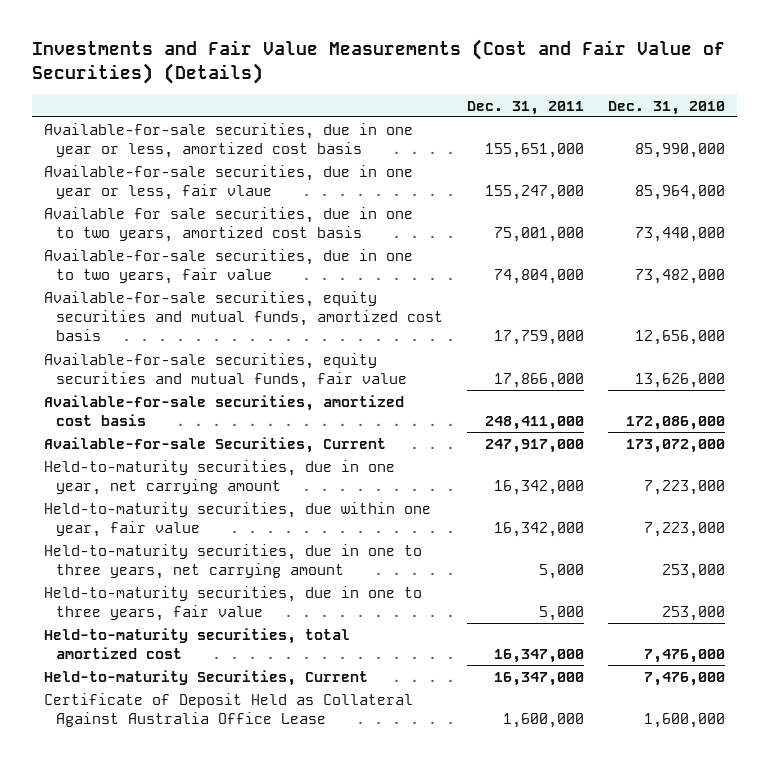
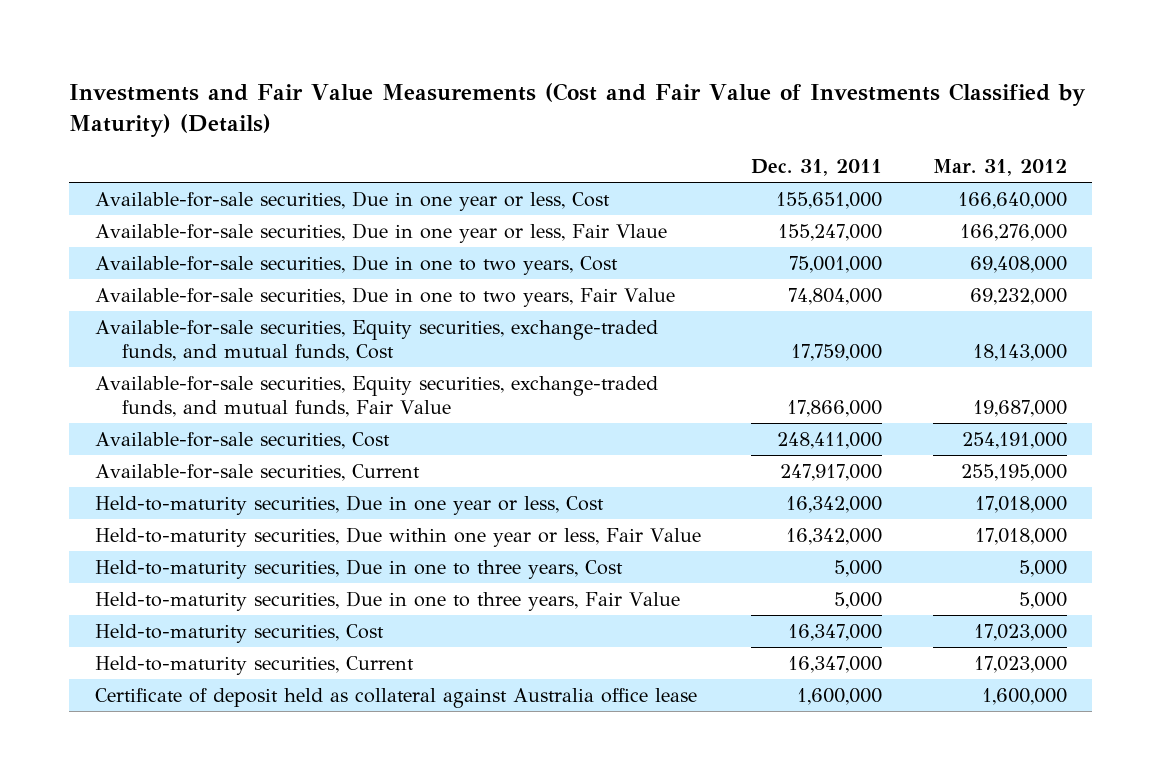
[32,39,726,84] Investments and Fair Value Measurements (Cost and Fair Value of Securities) (Details) -> [69,83,1087,137] Investments and Fair Value Measurements (Cost and Fair Value of Investments Classified by Maturity) (Details)
[608,100,726,115] Dec. 31, 2010 -> none
none -> [932,159,1067,177] Mar. 31, 2012
[44,122,414,159] Available-for-sale securities, due in one year or less, amortized cost basis -> [94,190,610,211] Available-for-sale securities, Due in one year or less, Cost
[44,164,414,201] Available-for-sale securities, due in one year or less, fair vlaue -> [94,222,667,243] Available-for-sale securities, Due in one year or less, Fair Vlaue
[44,206,414,243] Available for sale securities, due in one to two years, amortized cost basis -> [94,254,618,275] Available-for-sale securities, Due in one to two years, Cost
[44,248,414,285] Available-for-sale securities, due in one to two years, fair value -> [94,286,675,307] Available-for-sale securities, Due in one to two years, Fair Value
[44,290,444,342] Available-for-sale securities, equity securities and mutual funds, amortized cost basis -> [94,319,658,361] Available-for-sale securities, Equity securities, exchange-traded funds, and mutual funds, Cost
[44,352,408,389] Available-for-sale securities, equity securities and mutual funds, fair value -> [94,375,658,417] Available-for-sale securities, Equity securities, exchange-traded funds, and mutual funds, Fair Value
[44,394,405,427] Available-for-sale securities, amortized cost basis -> [94,431,390,449] Available-for-sale securities, Cost
[44,436,387,453] Available-for-sale Securities, Current -> [94,463,420,481] Available-for-sale securities, Current
[44,459,396,496] Held-to-maturity securities, due in one year, net carrying amount -> [94,494,604,515] Held-to-maturity securities, Due in one year or less, Cost
[44,501,432,538] Held-to-maturity securities, due within one year, fair value -> [94,526,701,547] Held-to-maturity securities, Due within one year or less, Fair Value
[44,543,423,580] Held-to-maturity securities, due in one to three years, net carrying amount -> [94,558,623,579] Held-to-maturity securities, Due in one to three years, Cost
[44,585,423,622] Held-to-maturity securities, due in one to three years, fair value -> [94,590,680,611] Held-to-maturity securities, Due in one to three years, Fair Value
[44,627,351,660] Held-to-maturity securities, total amortized cost -> [94,623,384,643] Held-to-maturity securities, Cost
[44,669,369,686] Held-to-maturity Securities, Current -> [94,655,414,675] Held-to-maturity securities, Current
[44,692,414,728] Certificate of Deposit Held as Collateral Against Australia Office Lease -> [94,687,697,708] Certificate of deposit held as collateral against Australia office lease

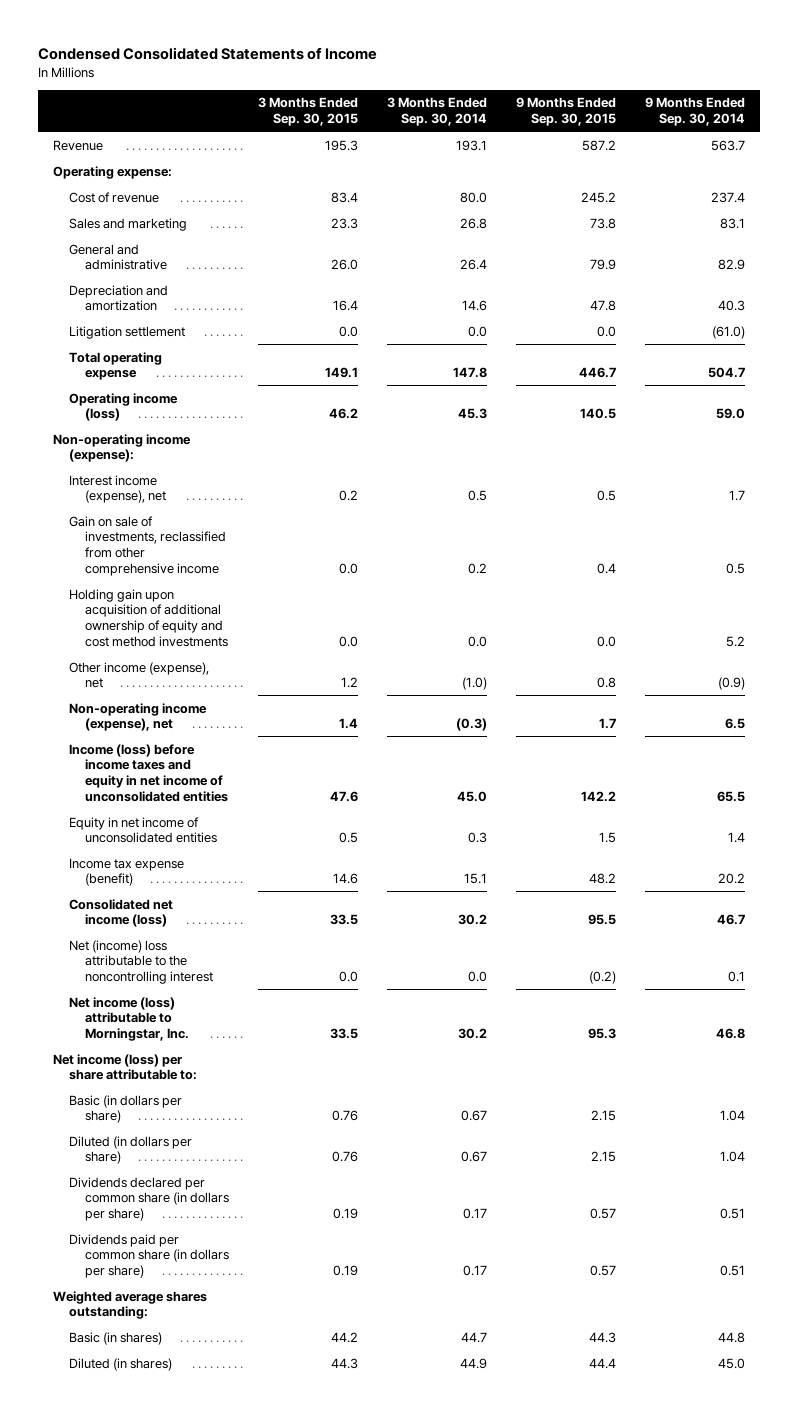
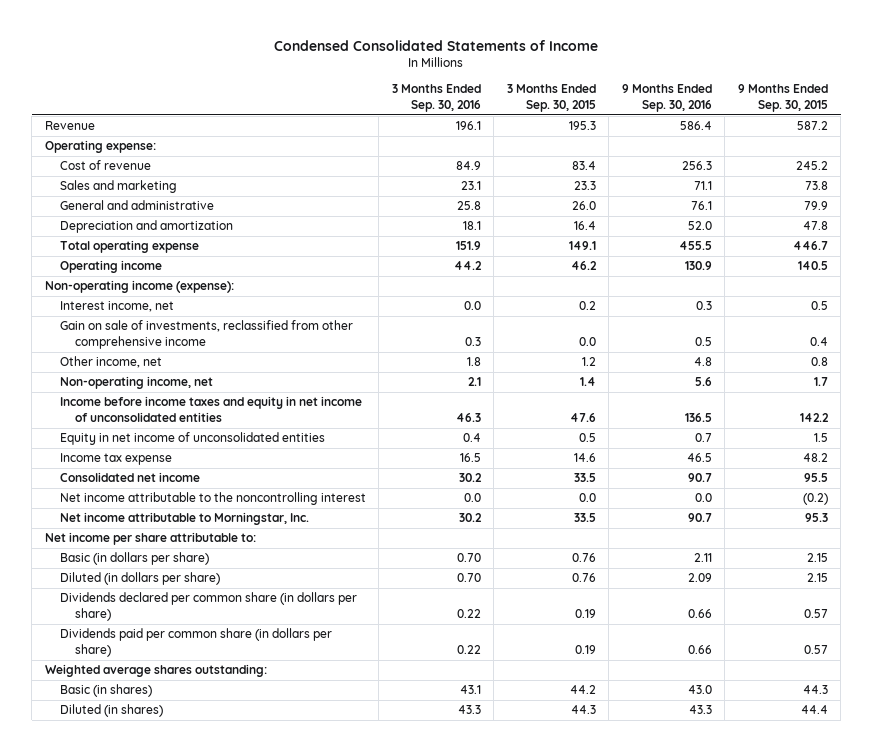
[386,97,487,127] 3 Months Ended Sep. 30, 2014 -> none
[645,97,746,127] 9 Months Ended Sep. 30, 2014 -> none
none -> [391,84,481,113] 3 Months Ended Sep. 30, 2016
none -> [621,84,712,113] 9 Months Ended Sep. 30, 2016
[68,325,185,339] Litigation settlement -> none
[68,392,178,422] Operating income (loss) -> [59,260,162,274] Operating income
[68,474,166,504] Interest income (expense), net -> [59,301,174,313] Interest income, net
[68,588,228,647] Holding gain upon acquisition of additional ownership of equity and cost method investments -> none
[68,661,209,689] Other income (expense), net -> [59,356,162,369] Other income, net
[68,702,207,732] Non-operating income (expense), net -> [59,376,213,390] Non-operating income, net
[68,743,228,802] Income (loss) before income taxes and equity in net income of unconsolidated entities -> [59,396,362,423] Income before income taxes and equity in net income of unconsolidated entities
[68,857,184,887] Income tax expense (benefit) -> [59,453,172,466] Income tax expense
[68,898,173,928] Consolidated net income (loss) -> [59,472,200,483] Consolidated net income
[68,939,213,984] Net (income) loss attributable to the noncontrolling interest -> [59,492,366,506] Net income attributable to the noncontrolling interest
[68,996,189,1041] Net income (loss) attributable to Morningstar, Inc. -> [59,512,309,526] Net income attributable to Morningstar, Inc.
[52,1053,197,1081] Net income (loss) per share attributable to: -> [44,532,256,546] Net income per share attributable to:

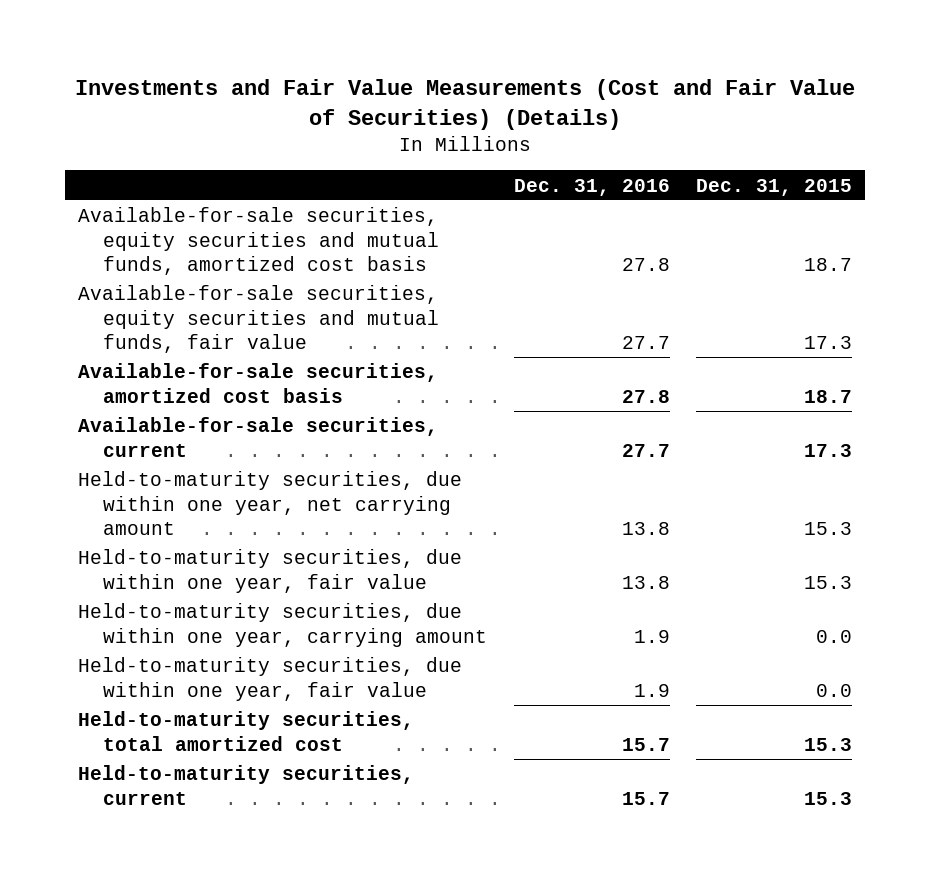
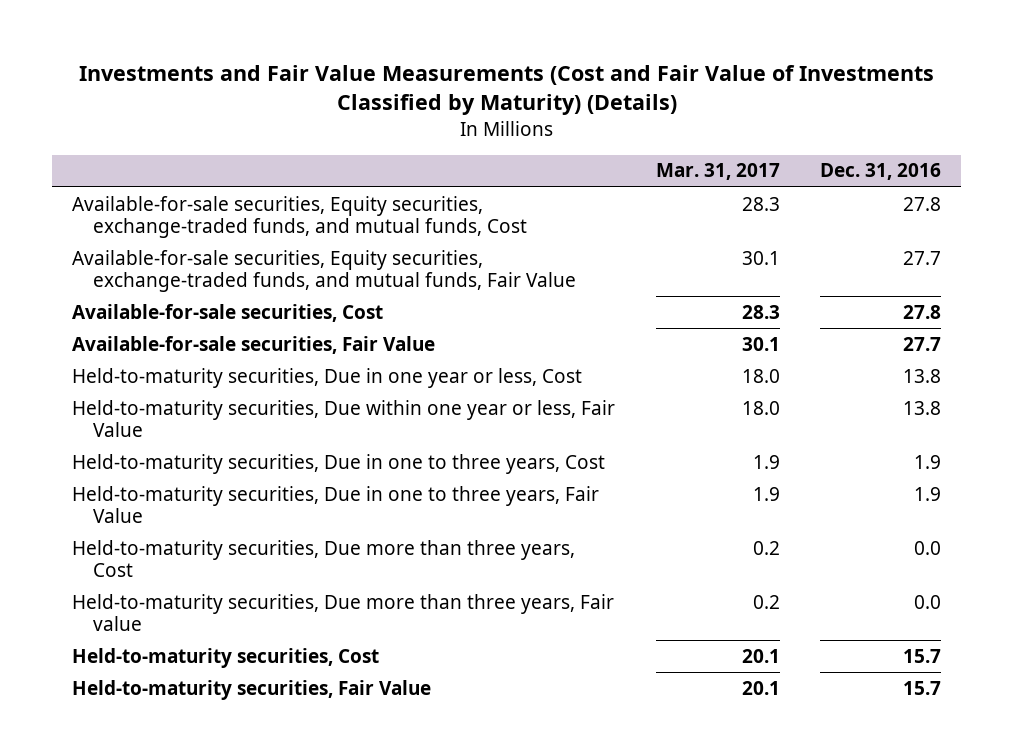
[75,79,856,131] Investments and Fair Value Measurements (Cost and Fair Value of Securities) (Details) -> [78,65,934,116] Investments and Fair Value Measurements (Cost and Fair Value of Investments Classified by Maturity) (Details)
[695,178,852,196] Dec. 31, 2015 -> none
none -> [655,163,780,181] Mar. 31, 2017
[78,207,440,275] Available-for-sale securities, equity securities and mutual funds, amortized cost basis -> [72,195,527,238] Available-for-sale securities, Equity securities, exchange-traded funds, and mutual funds, Cost
[78,285,440,353] Available-for-sale securities, equity securities and mutual funds, fair value -> [72,249,576,292] Available-for-sale securities, Equity securities, exchange-traded funds, and mutual funds, Fair Value
[78,363,439,403] Available-for-sale securities, amortized cost basis -> [72,303,384,322] Available-for-sale securities, Cost
[78,417,439,457] Available-for-sale securities, current -> [72,335,436,354] Available-for-sale securities, Fair Value
[78,471,463,535] Held-to-maturity securities, due within one year, net carrying amount -> [72,367,583,388] Held-to-maturity securities, Due in one year or less, Cost
[78,549,463,593] Held-to-maturity securities, due within one year, fair value -> [72,399,616,437] Held-to-maturity securities, Due within one year or less, Fair Value
[78,603,488,647] Held-to-maturity securities, due within one year, carrying amount -> [72,453,606,474] Held-to-maturity securities, Due in one to three years, Cost
[78,657,463,701] Held-to-maturity securities, due within one year, fair value -> [72,485,600,523] Held-to-maturity securities, Due in one to three years, Fair Value
none -> [72,539,576,577] Held-to-maturity securities, Due more than three years, Cost
none -> [72,593,615,631] Held-to-maturity securities, Due more than three years, Fair value
[78,711,415,751] Held-to-maturity securities, total amortized cost -> [72,647,380,668] Held-to-maturity securities, Cost
[78,765,415,805] Held-to-maturity securities, current -> [72,679,432,700] Held-to-maturity securities, Fair Value

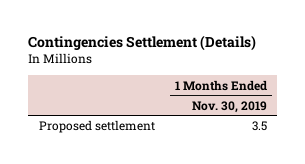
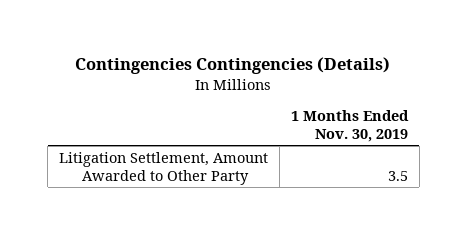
[28,35,257,52] Contingencies Settlement (Details) -> [75,57,391,75] Contingencies Contingencies (Details)
[38,120,155,134] Proposed settlement -> [58,151,268,186] Litigation Settlement, Amount Awarded to Other Party

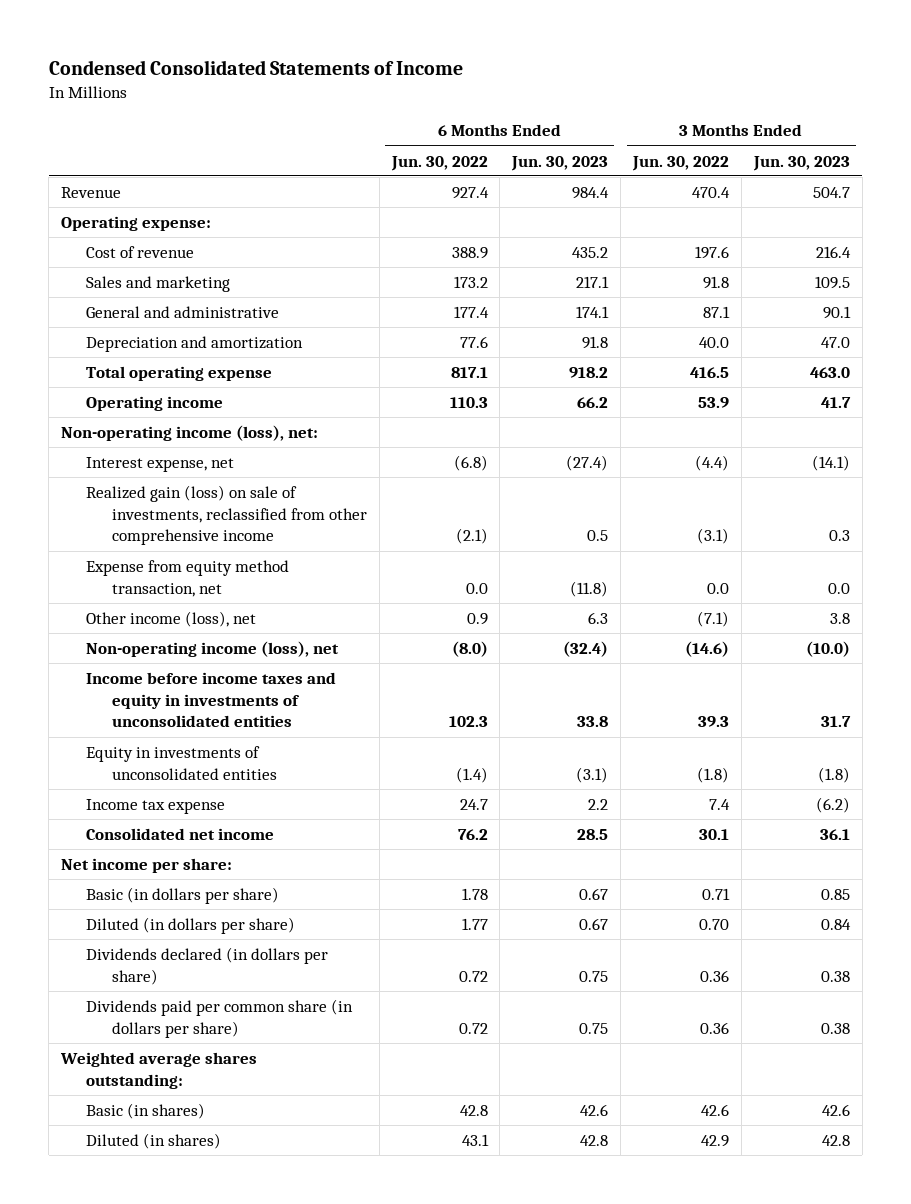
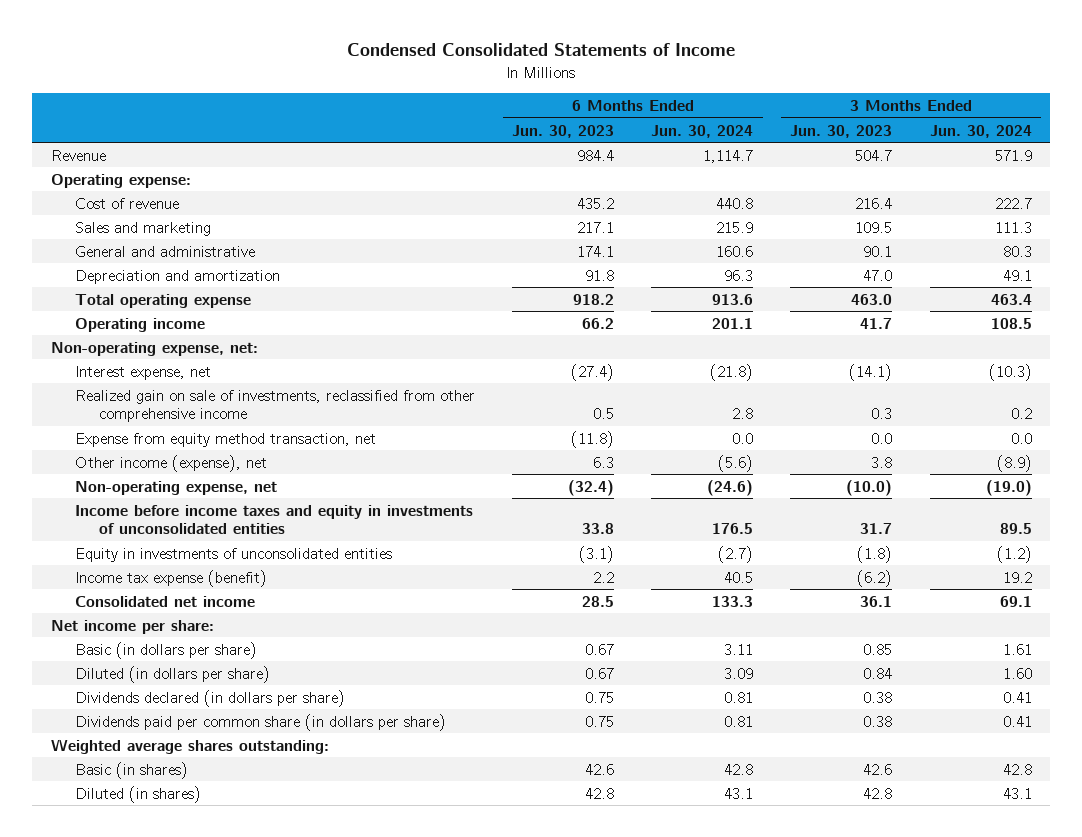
[390,155,488,171] Jun. 30, 2022 -> none
[631,155,729,171] Jun. 30, 2022 -> none
none -> [651,124,754,138] Jun. 30, 2024
none -> [929,124,1032,138] Jun. 30, 2024
[60,424,318,441] Non-operating income (loss), net: -> [50,341,258,356] Non-operating expense, net:
[86,484,367,546] Realized gain (loss) on sale of investments, reclassified from other comprehensive income -> [74,389,475,422] Realized gain on sale of investments, reclassified from other comprehensive income
[86,610,257,627] Other income (loss), net -> [74,454,267,472] Other income (expense), net
[86,640,340,657] Non-operating income (loss), net -> [74,480,277,495] Non-operating expense, net
[86,798,226,814] Income tax expense -> [74,569,267,587] Income tax expense (benefit)

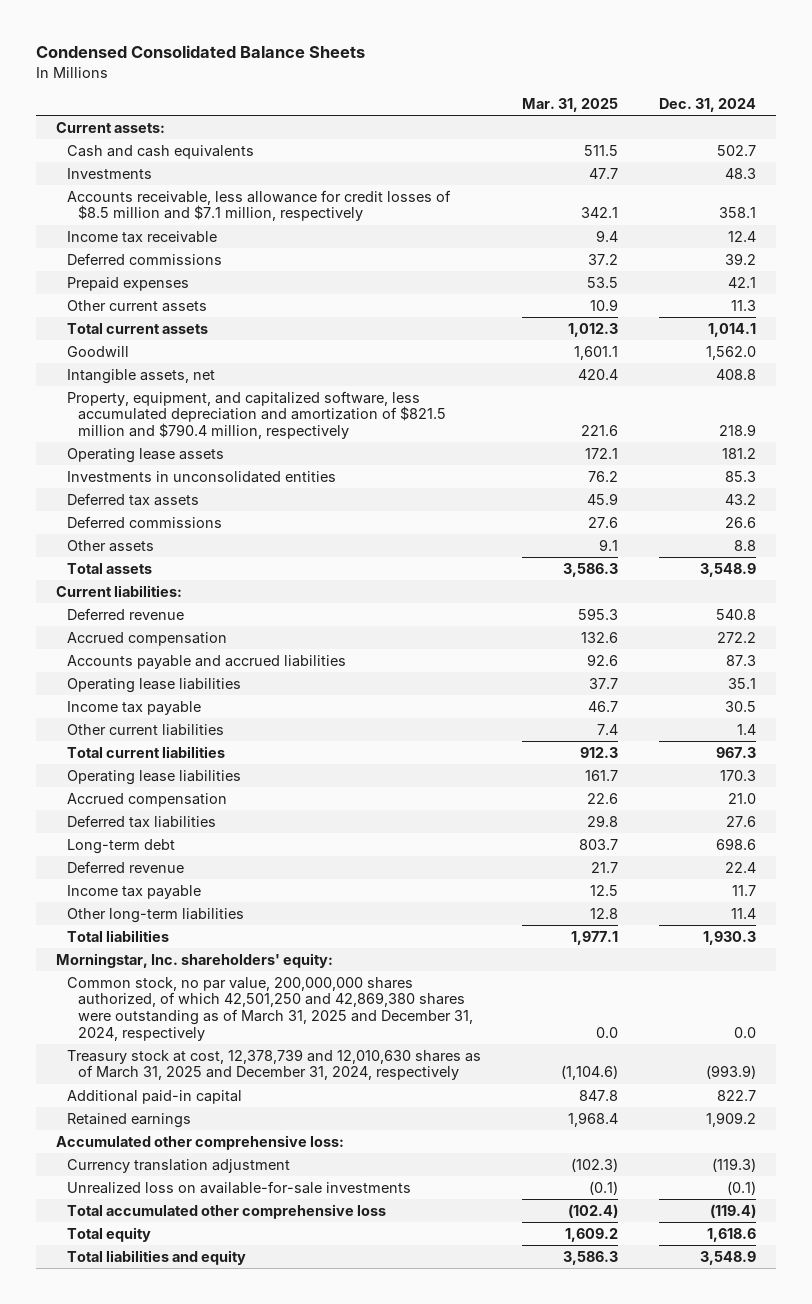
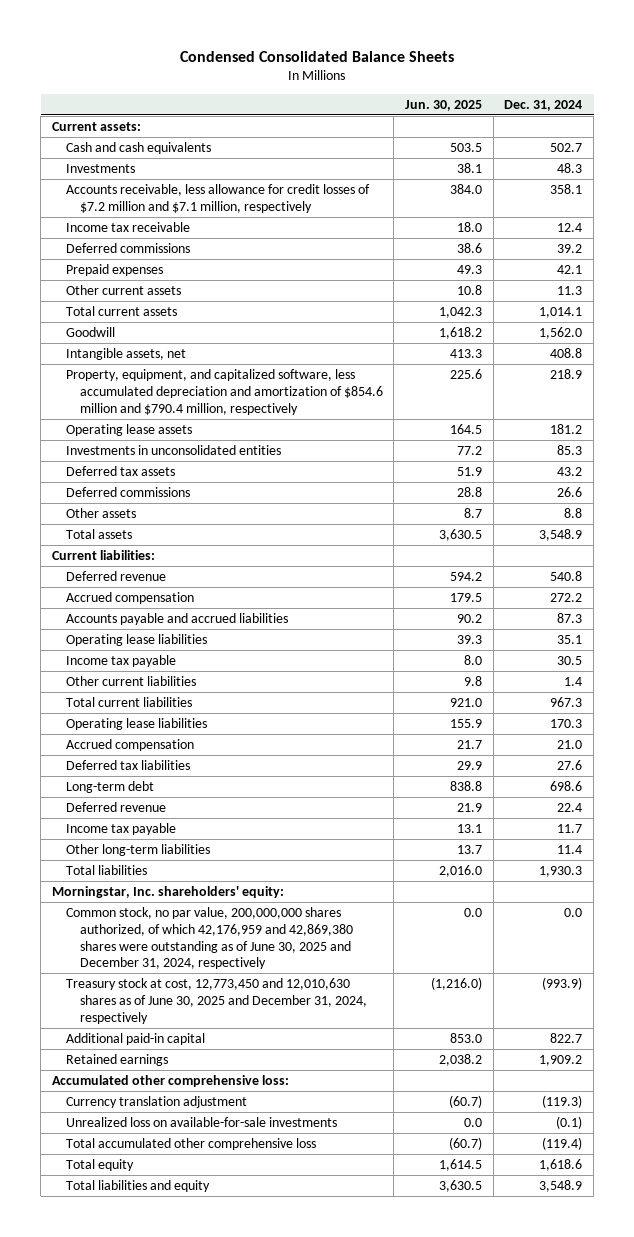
[521,97,618,112] Mar. 31, 2025 -> none
none -> [404,99,482,111] Jun. 30, 2025
[67,189,452,222] Accounts receivable, less allowance for credit losses of $8.5 million and $7.1 million, respectively -> [65,183,370,213] Accounts receivable, less allowance for credit losses of $7.2 million and $7.1 million, respectively
[67,390,447,440] Property, equipment, and capitalized software, less accumulated depreciation and amortization of $821.5 million and $790.4 million, respectively -> [65,368,383,415] Property, equipment, and capitalized software, less accumulated depreciation and amortization of $854.6 million and $790.4 million, respectively
[67,976,474,1041] Common stock, no par value, 200,000,000 shares authorized, of which 42,501,250 and 42,869,380 shares were outstanding as of March 31, 2025 and December 31, 2024, respectively -> [65,906,353,970] Common stock, no par value, 200,000,000 shares authorized, of which 42,176,959 and 42,869,380 shares were outstanding as of June 30, 2025 and December 31, 2024, respectively
[67,1048,482,1081] Treasury stock at cost, 12,378,739 and 12,010,630 shares as of March 31, 2025 and December 31, 2024, respectively -> [65,977,367,1024] Treasury stock at cost, 12,773,450 and 12,010,630 shares as of June 30, 2025 and December 31, 2024, respectively

